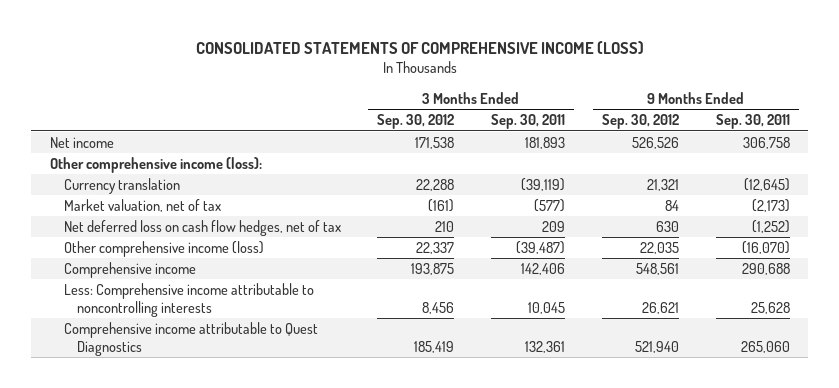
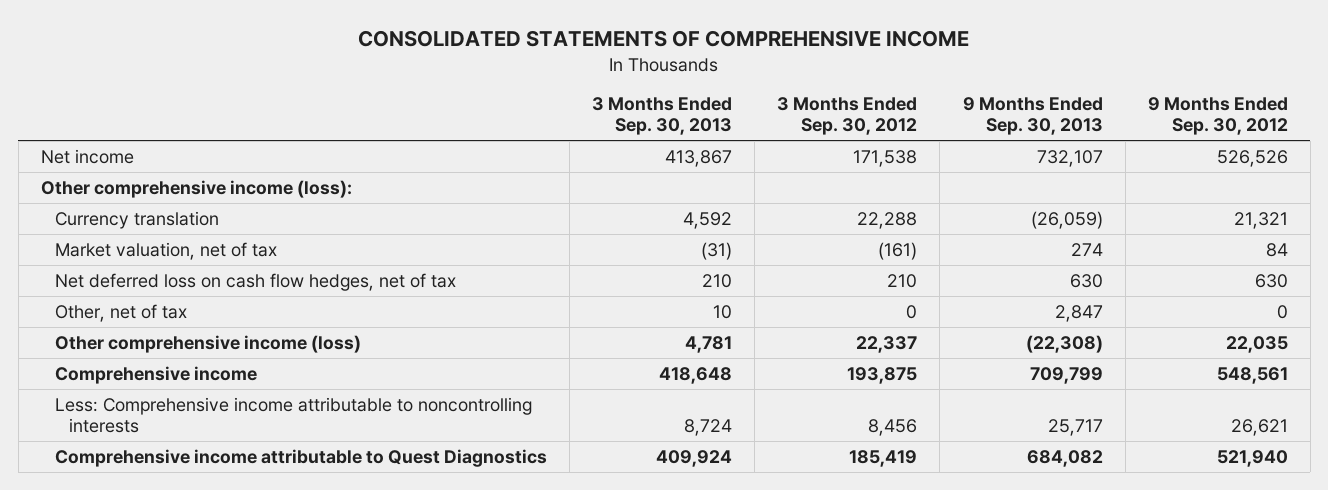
[195,40,644,54] CONSOLIDATED STATEMENTS OF COMPREHENSIVE INCOME (LOSS) -> [358,30,970,48] CONSOLIDATED STATEMENTS OF COMPREHENSIVE INCOME
[491,114,566,130] Sep. 30, 2011 -> none
[715,114,790,130] Sep. 30, 2011 -> none
none -> [592,97,733,136] 3 Months Ended Sep. 30, 2013
none -> [962,97,1103,136] 9 Months Ended Sep. 30, 2013
none -> [54,303,187,322] Other, net of tax

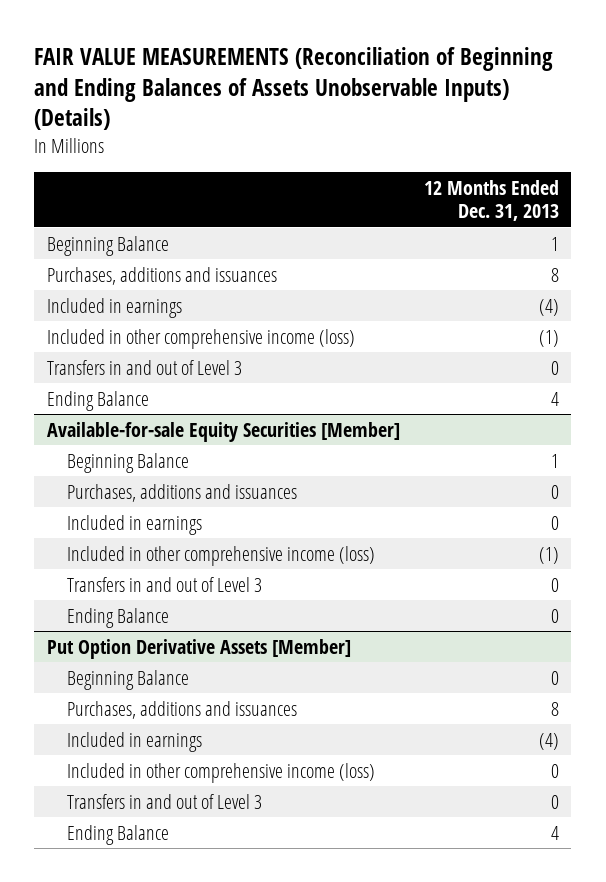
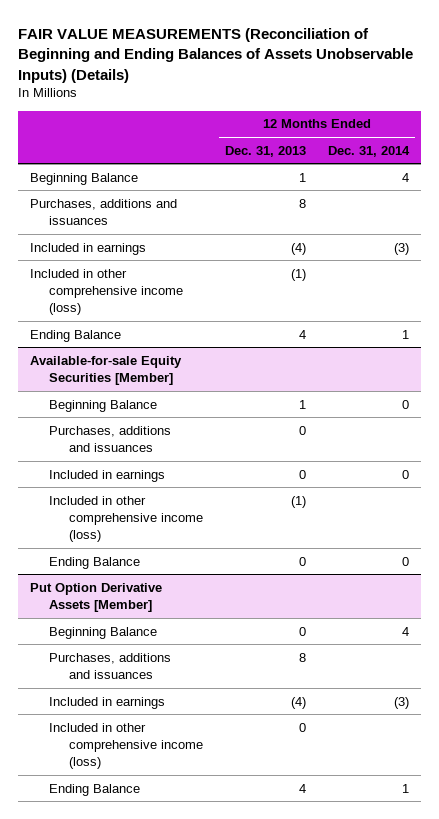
none -> [328,145,411,157] Dec. 31, 2014
[46,359,242,375] Transfers in and out of Level 3 -> none
[66,576,262,592] Transfers in and out of Level 3 -> none
[66,793,262,809] Transfers in and out of Level 3 -> none

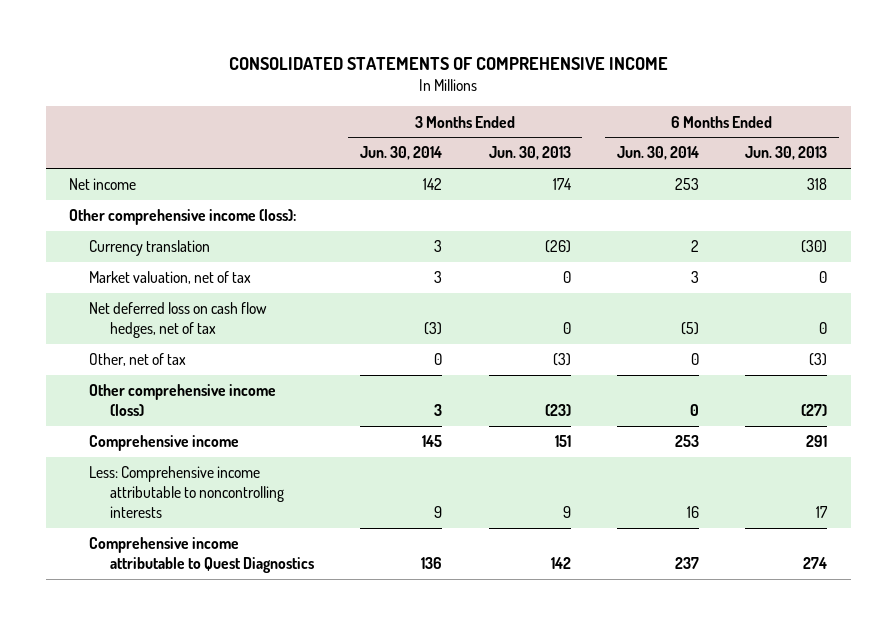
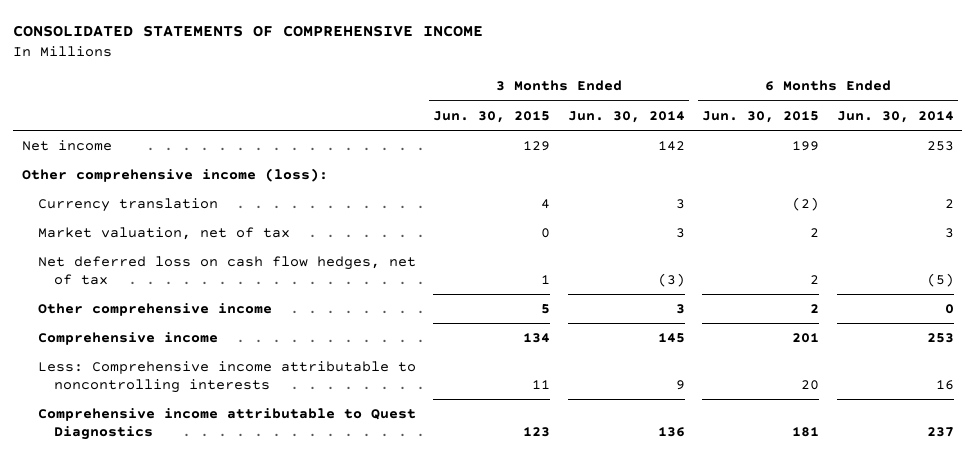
[488,146,571,161] Jun. 30, 2013 -> none
[745,146,828,161] Jun. 30, 2013 -> none
none -> [433,110,551,123] Jun. 30, 2015
none -> [702,110,820,123] Jun. 30, 2015
[89,353,187,367] Other, net of tax -> none
[89,384,277,417] Other comprehensive income (loss) -> [37,303,272,317] Other comprehensive income

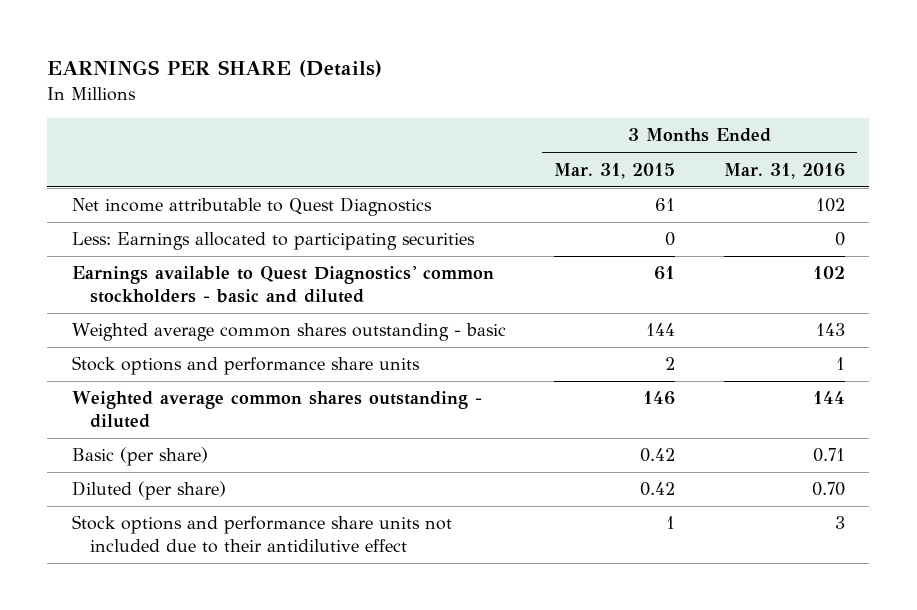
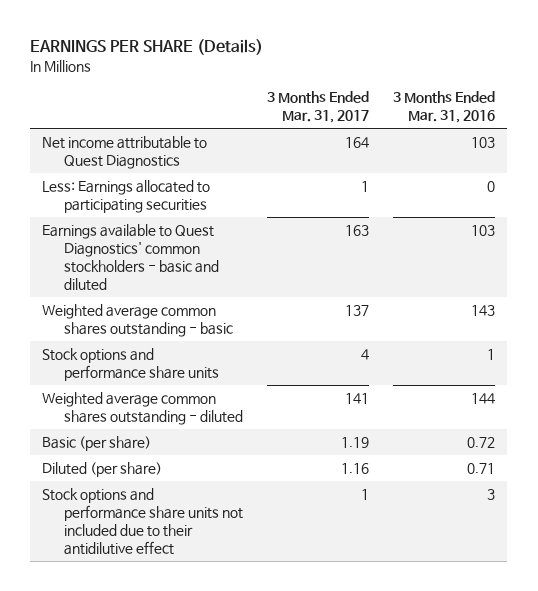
[554,162,676,179] Mar. 31, 2015 -> none
none -> [267,91,370,124] 3 Months Ended Mar. 31, 2017
[816,198,846,213] 102 -> [471,137,496,149] 103
[813,266,846,280] 102 -> [471,225,496,237] 103
[813,448,846,463] 0.71 -> [467,437,496,449] 0.72
[812,482,846,497] 0.70 -> [467,463,496,475] 0.71

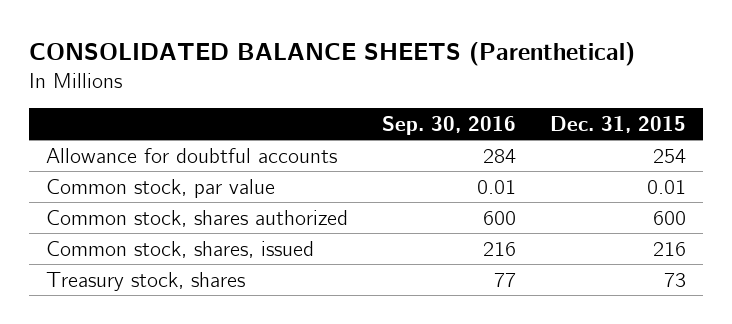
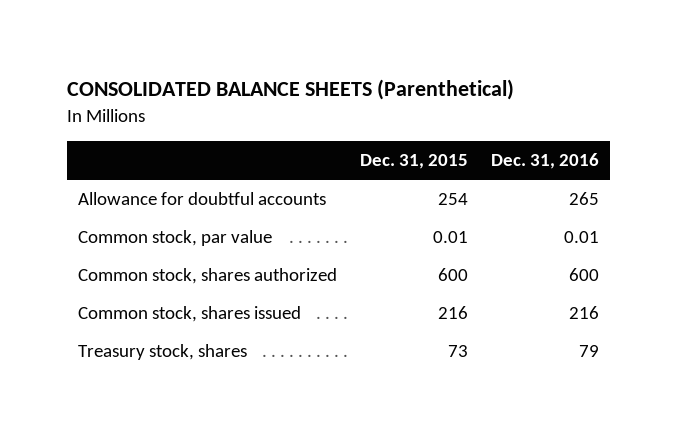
[381,115,516,135] Sep. 30, 2016 -> none
none -> [490,153,599,170] Dec. 31, 2016
[45,240,314,258] Common stock, shares, issued -> [78,306,302,323] Common stock, shares issued

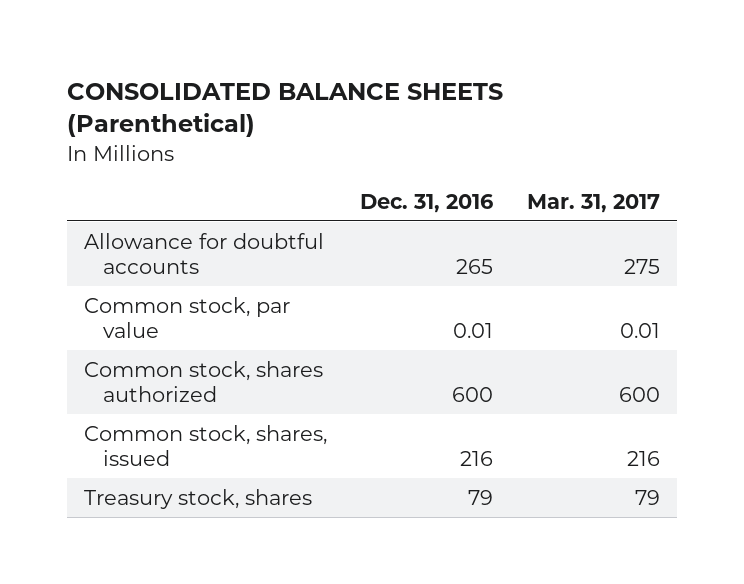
[359,154,468,170] Dec. 31, 2015 -> none
none -> [526,193,660,213] Mar. 31, 2017
[78,306,302,323] Common stock, shares issued -> [83,424,327,466] Common stock, shares, issued

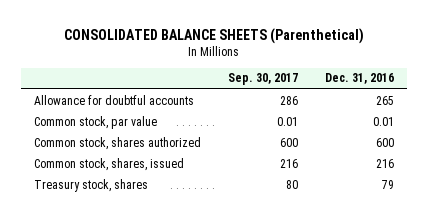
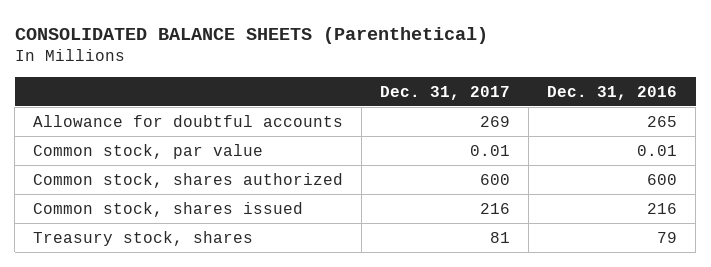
[227,73,298,86] Sep. 30, 2017 -> none
none -> [380,85,511,100] Dec. 31, 2017
[34,157,185,171] Common stock, shares, issued -> [33,201,304,217] Common stock, shares issued

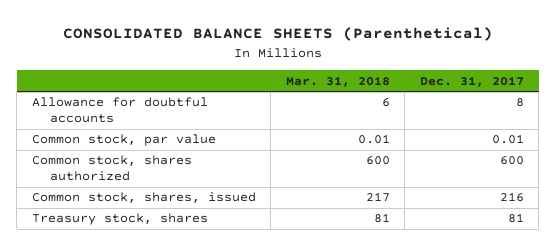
[547,85,678,100] Dec. 31, 2016 -> none
none -> [285,75,390,87] Mar. 31, 2018
[480,115,511,127] 269 -> [515,98,524,108] 8
[33,201,304,217] Common stock, shares issued -> [31,192,256,204] Common stock, shares, issued

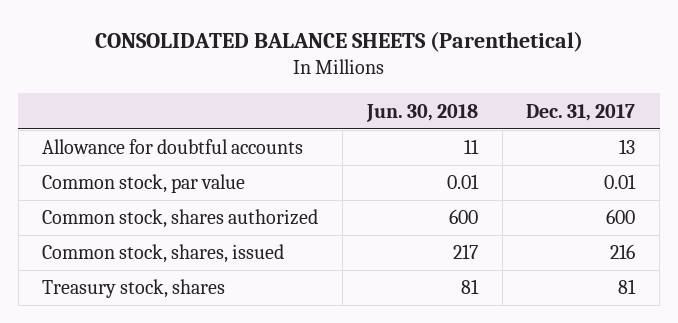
[285,75,390,87] Mar. 31, 2018 -> none
none -> [365,103,478,122] Jun. 30, 2018
[515,98,524,108] 8 -> [619,139,636,155] 13

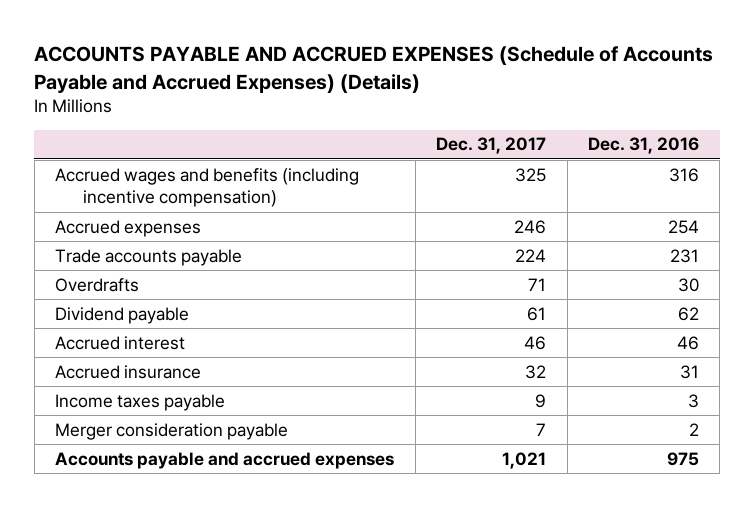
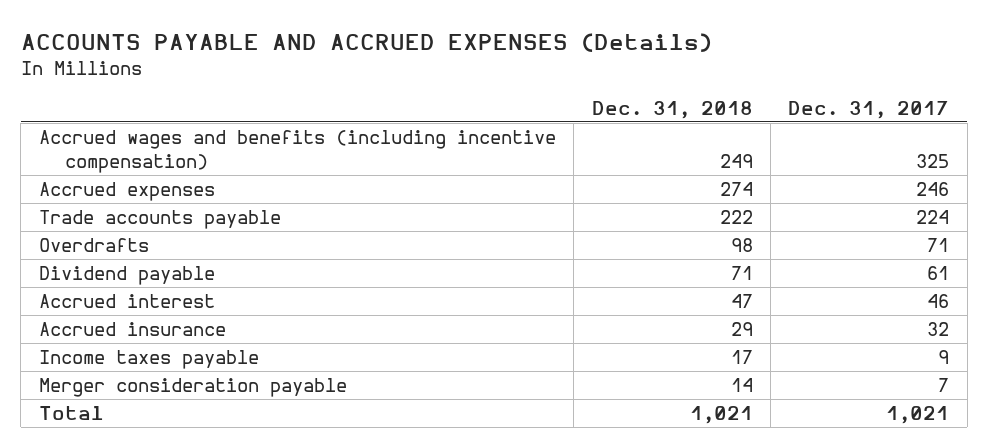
[34,46,714,93] ACCOUNTS PAYABLE AND ACCRUED EXPENSES (Schedule of Accounts Payable and Accrued Expenses) (Details) -> [20,32,712,52] ACCOUNTS PAYABLE AND ACCRUED EXPENSES (Details)
[588,137,700,155] Dec. 31, 2016 -> none
none -> [591,100,753,119] Dec. 31, 2018
[55,451,395,469] Accounts payable and accrued expenses -> [38,406,104,421] Total

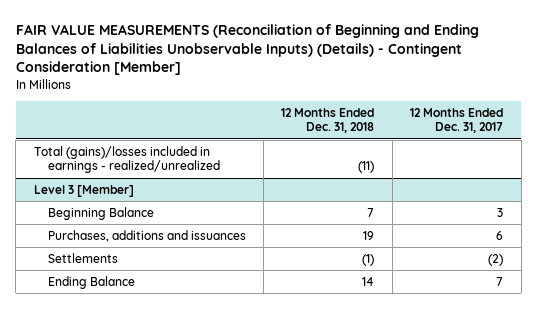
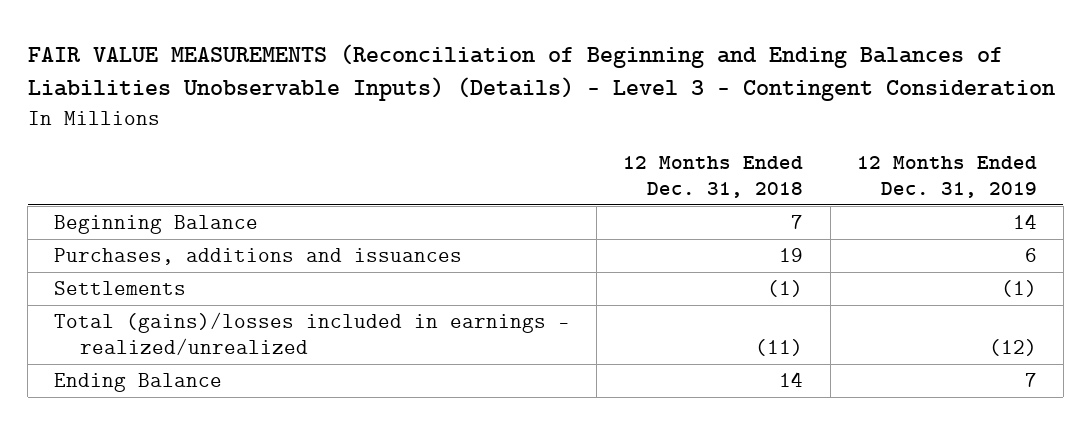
[15,23,479,76] FAIR VALUE MEASUREMENTS (Reconciliation of Beginning and Ending Balances of Liabilities Unobservable Inputs) (Details) - Contingent Consideration [Member] -> [27,43,1055,102] FAIR VALUE MEASUREMENTS (Reconciliation of Beginning and Ending Balances of Liabilities Unobservable Inputs) (Details) - Level 3 - Contingent Consideration
[410,107,504,134] 12 Months Ended Dec. 31, 2017 -> none
none -> [856,156,1037,198] 12 Months Ended Dec. 31, 2019
[33,184,134,197] Level 3 [Member] -> none
[33,145,220,174] Total (gains)/losses included in earnings - realized/unrealized -> [54,312,571,355] Total (gains)/losses included in earnings - realized/unrealized

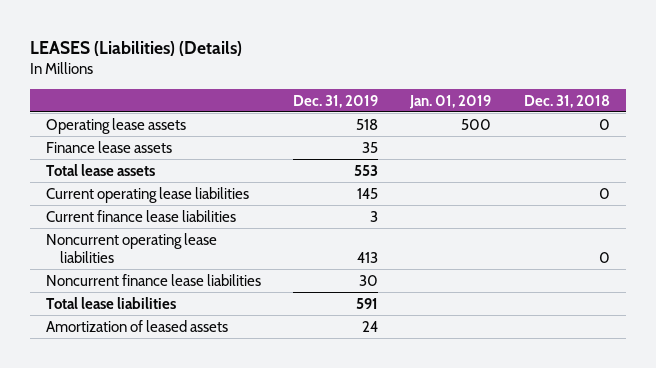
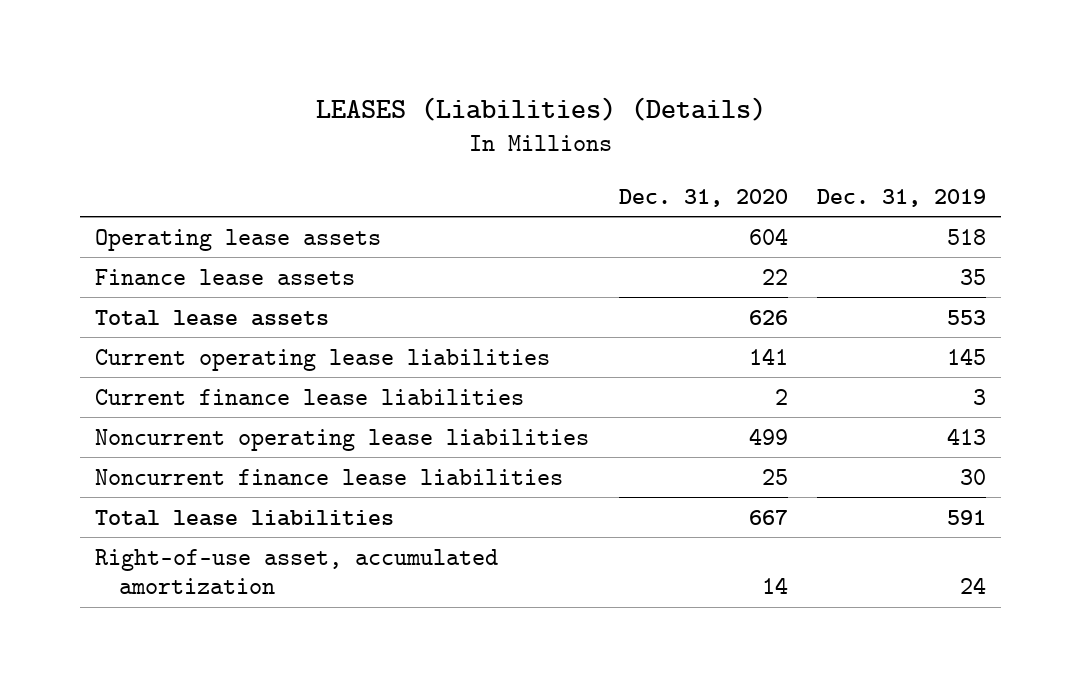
[409,94,492,109] Jan. 01, 2019 -> none
[523,94,610,108] Dec. 31, 2018 -> none
none -> [618,188,788,207] Dec. 31, 2020
[46,319,229,332] Amortization of leased assets -> none
none -> [94,548,498,595] Right-of-use asset, accumulated amortization

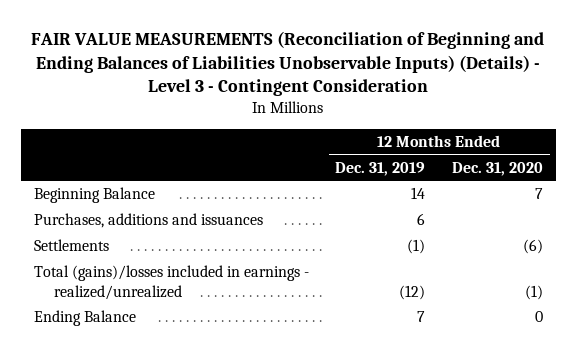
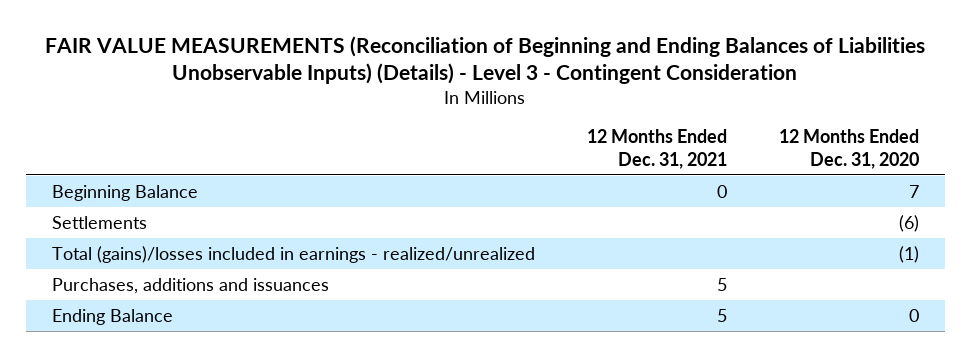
[335,161,426,176] Dec. 31, 2019 -> none
none -> [586,129,727,169] 12 Months Ended Dec. 31, 2021
[33,213,263,229] Purchases, additions and issuances -> [51,277,329,294] Purchases, additions and issuances

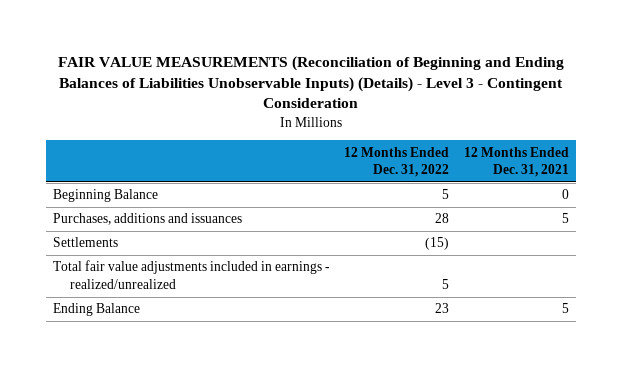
[778,129,919,169] 12 Months Ended Dec. 31, 2020 -> none
none -> [344,146,450,177] 12 Months Ended Dec. 31, 2022
[51,245,535,263] Total (gains)/losses included in earnings - realized/unrealized -> none
[51,215,147,229] Settlements -> [52,237,118,248] Settlements
none -> [52,260,330,289] Total fair value adjustments included in earnings - realized/unrealized

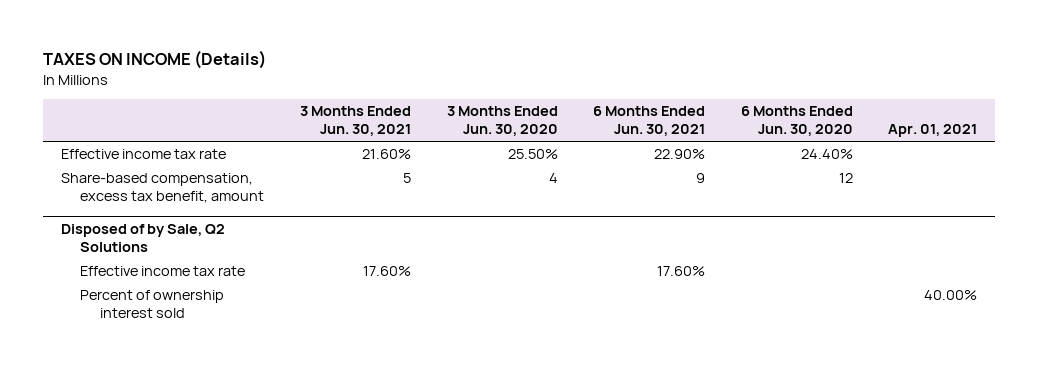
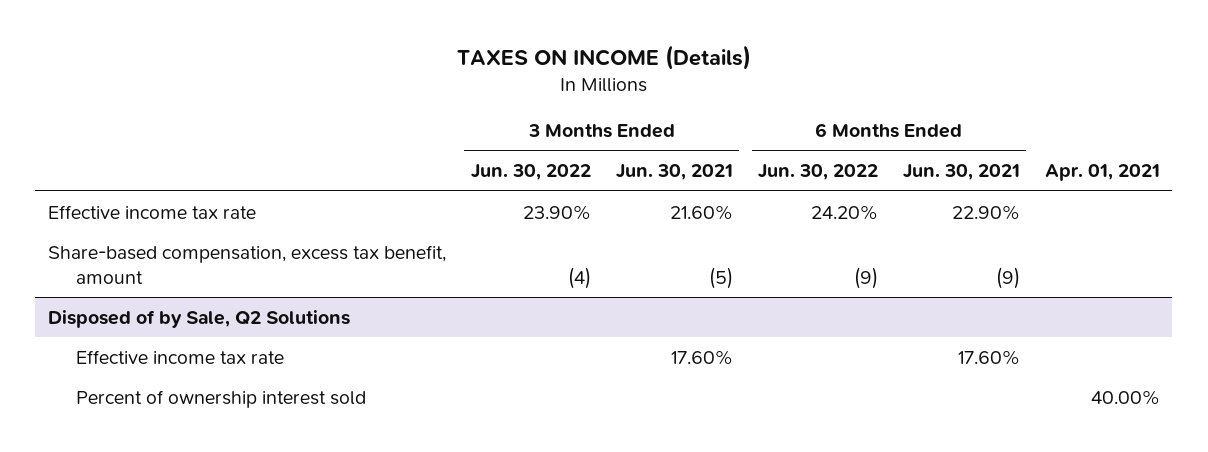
[446,106,558,137] 3 Months Ended Jun. 30, 2020 -> none
[740,106,853,137] 6 Months Ended Jun. 30, 2020 -> none
none -> [470,164,591,181] Jun. 30, 2022
none -> [757,164,878,181] Jun. 30, 2022
[402,173,411,184] 5 -> [708,266,733,289] (5)
[696,173,706,184] 9 -> [995,266,1020,289] (9)

